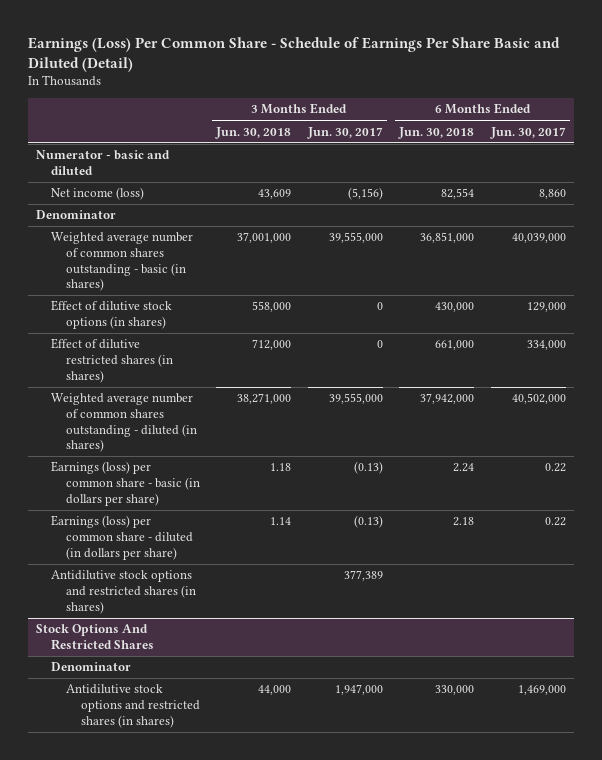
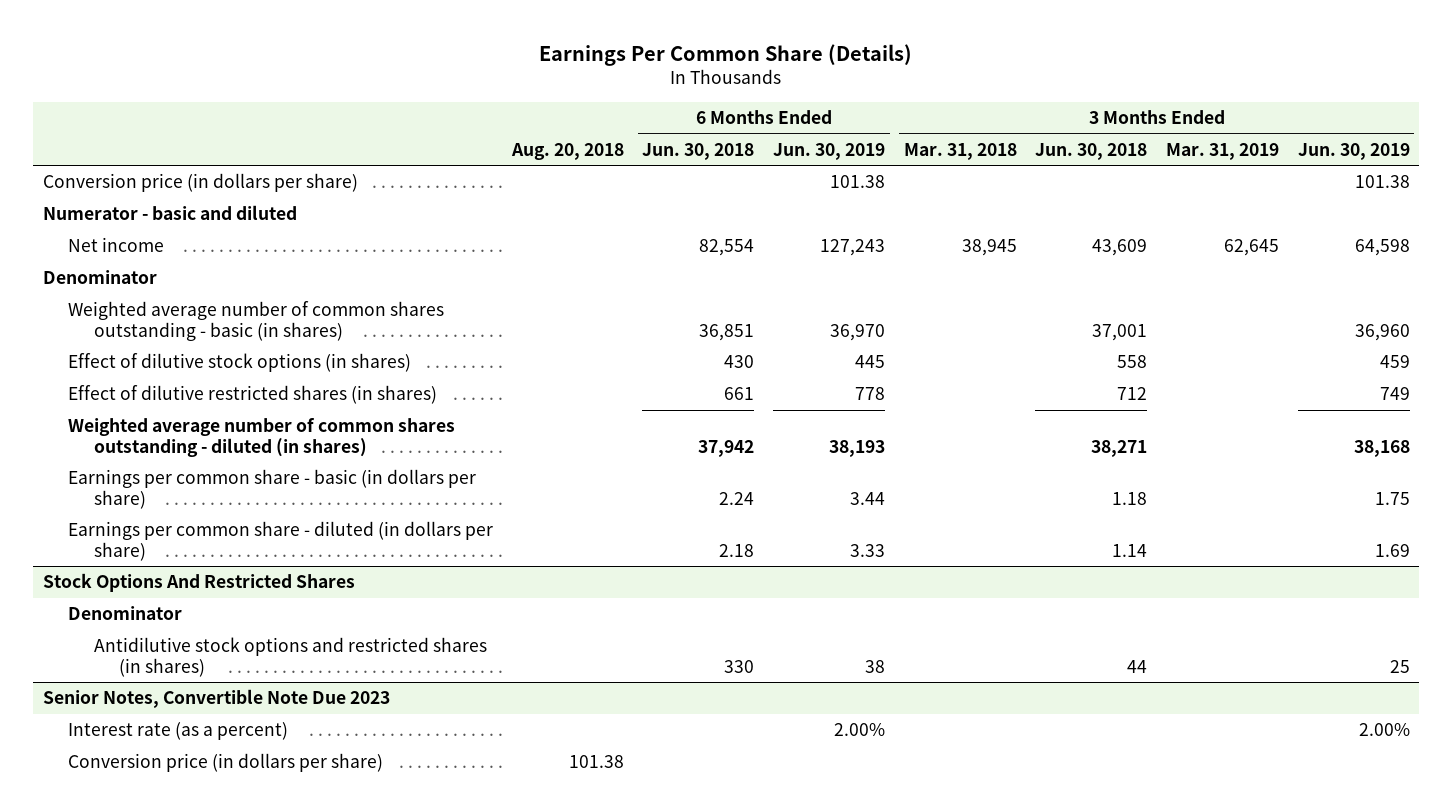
[27,36,560,72] Earnings (Loss) Per Common Share - Schedule of Earnings Per Share Basic and Diluted (Detail) -> [539,43,913,66] Earnings Per Common Share (Details)
[306,126,383,139] Jun. 30, 2017 -> none
[489,126,566,139] Jun. 30, 2017 -> none
none -> [510,142,624,160] Aug. 20, 2018
none -> [773,142,886,160] Jun. 30, 2019
none -> [903,142,1017,160] Mar. 31, 2018
none -> [1166,142,1280,160] Mar. 31, 2019
none -> [1297,142,1410,160] Jun. 30, 2019
none -> [42,173,358,193] Conversion price (in dollars per share)
[50,187,144,201] Net income (loss) -> [68,237,165,253] Net income
[50,570,196,614] Antidilutive stock options and restricted shares (in shares) -> none
[237,232,292,244] 37,001,000 -> [1092,323,1148,341] 37,001
[420,232,475,244] 36,851,000 -> [699,323,755,341] 36,851
[252,301,292,313] 558,000 -> [1117,355,1148,369] 558
[435,302,475,313] 430,000 -> [724,355,755,369] 430
[252,339,292,351] 712,000 -> [1117,387,1148,401] 712
[435,340,475,351] 661,000 -> [724,387,755,401] 661
[237,393,292,405] 38,271,000 -> [1091,439,1148,457] 38,271
[420,393,475,405] 37,942,000 -> [698,439,755,457] 37,942
[50,461,200,506] Earnings (loss) per common share - basic (in dollars per share) -> [68,469,477,509] Earnings per common share - basic (in dollars per share)
[50,515,193,560] Earnings (loss) per common share - diluted (in dollars per share) -> [68,521,494,561] Earnings per common share - diluted (in dollars per share)
[258,685,292,696] 44,000 -> [1127,659,1148,673] 44
[435,685,475,696] 330,000 -> [724,659,755,673] 330
none -> [42,689,390,709] Senior Notes, Convertible Note Due 2023
none -> [68,722,289,741] Interest rate (as a percent)
none -> [68,753,384,773] Conversion price (in dollars per share)

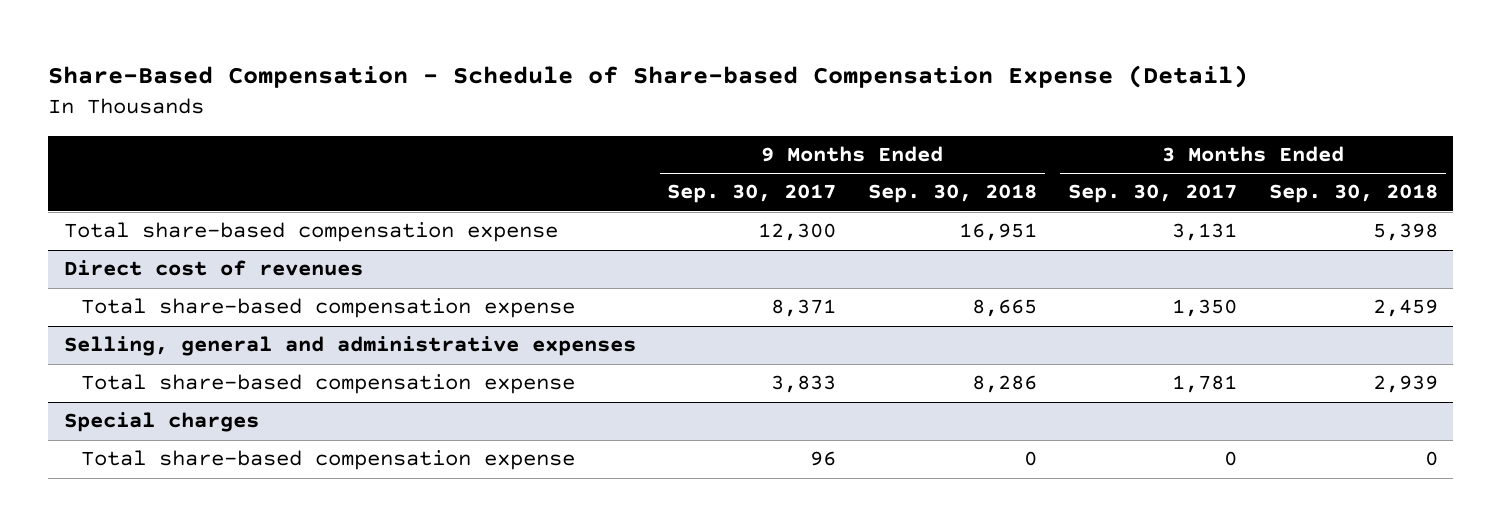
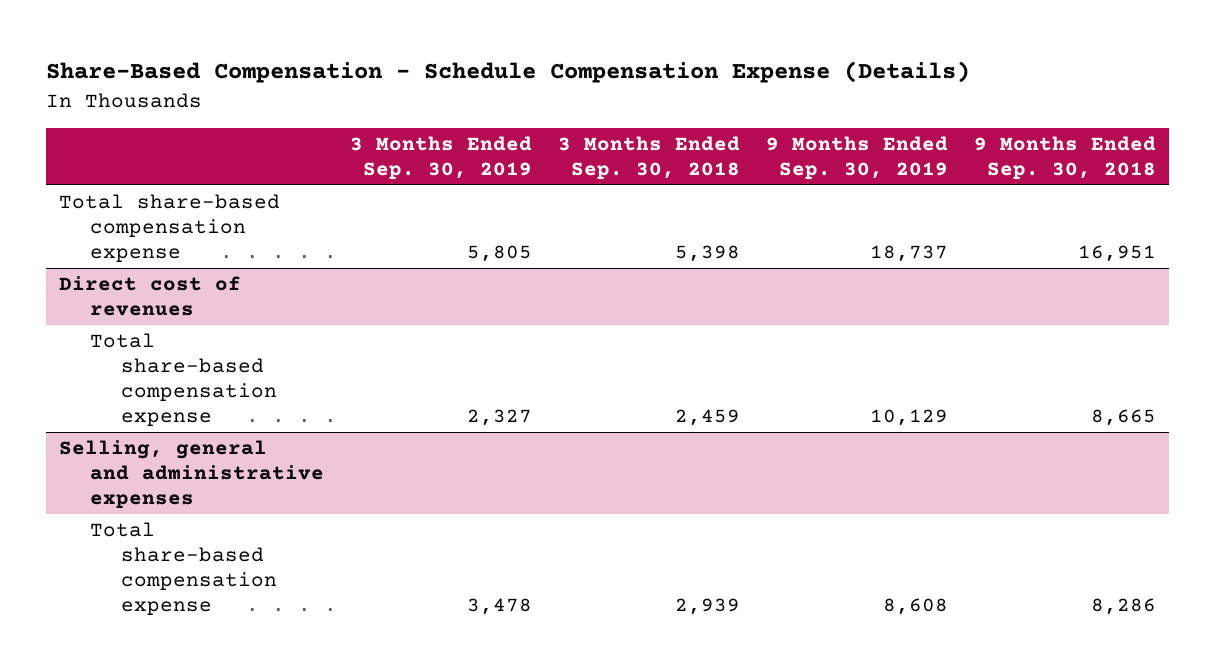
[48,64,1249,88] Share-Based Compensation - Schedule of Share-based Compensation Expense (Detail) -> [46,61,971,84] Share-Based Compensation - Schedule Compensation Expense (Details)
[667,184,837,204] Sep. 30, 2017 -> none
[1068,184,1238,204] Sep. 30, 2017 -> none
none -> [349,135,532,179] 3 Months Ended Sep. 30, 2019
none -> [766,135,949,179] 9 Months Ended Sep. 30, 2019
[63,412,259,433] Special charges -> none
[80,450,575,471] Total share-based compensation expense -> none

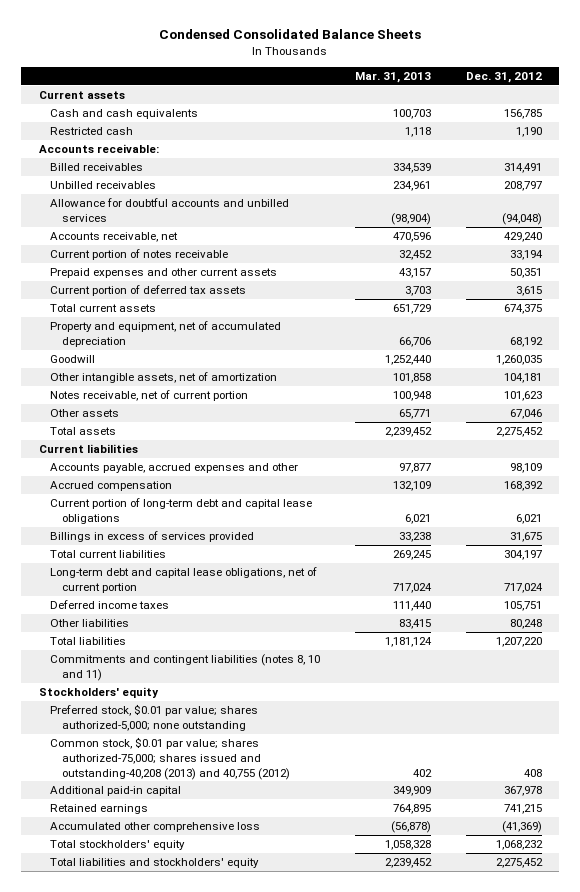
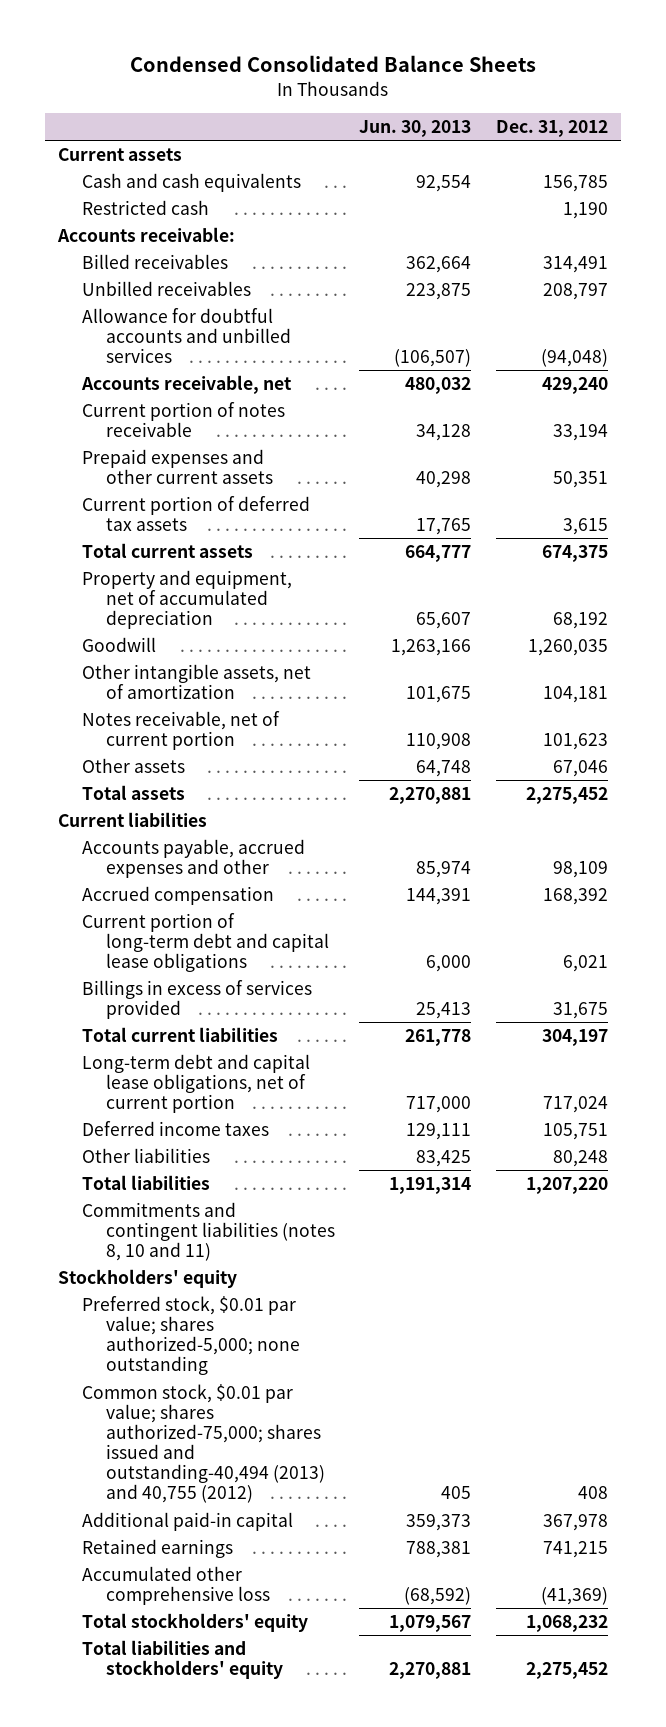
[354,71,431,83] Mar. 31, 2013 -> none
none -> [359,119,472,137] Jun. 30, 2013
[50,737,290,780] Common stock, $0.01 par value; shares authorized-75,000; shares issued and outstanding-40,208 (2013) and 40,755 (2012) -> [81,1383,325,1504] Common stock, $0.01 par value; shares authorized-75,000; shares issued and outstanding-40,494 (2013) and 40,755 (2012)

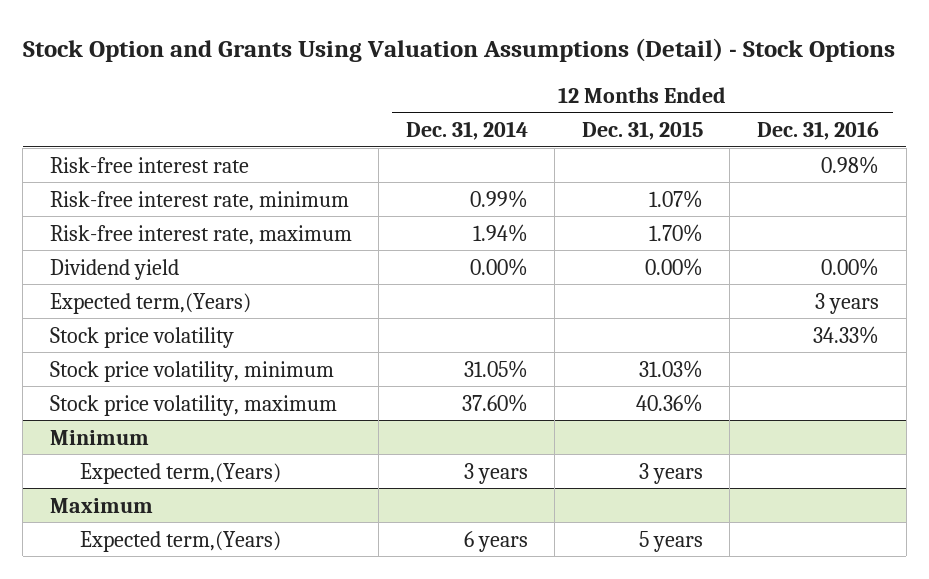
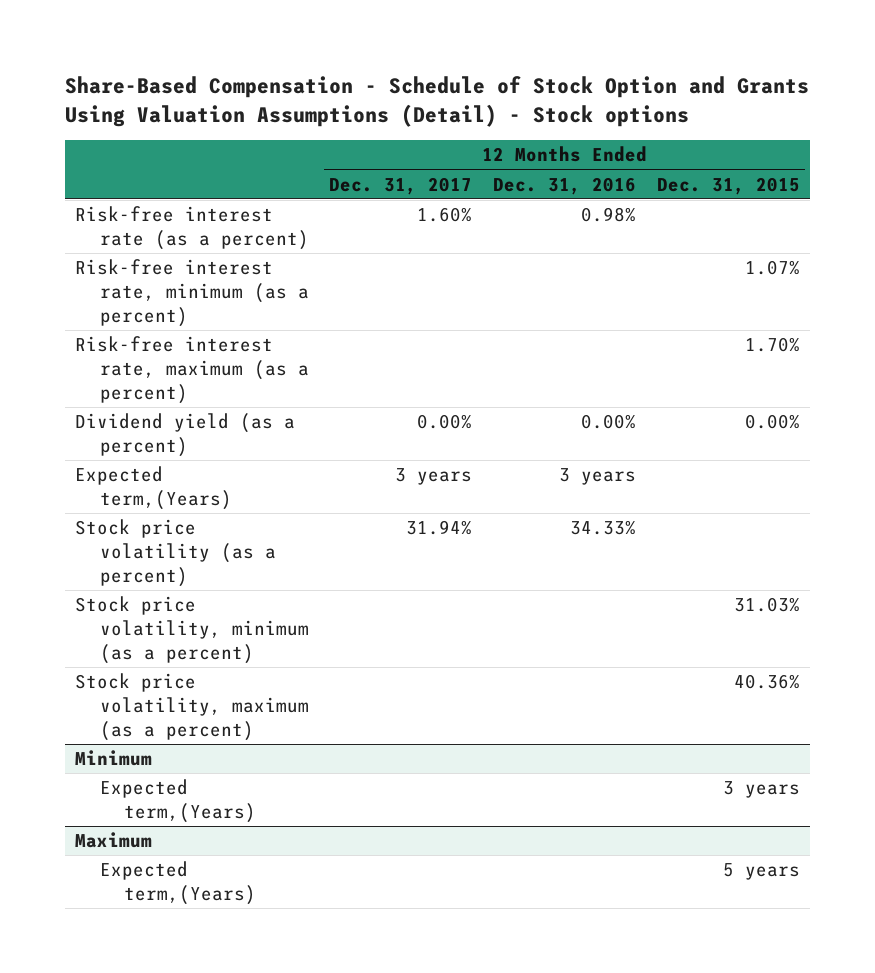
[22,37,895,62] Stock Option and Grants Using Valuation Assumptions (Detail) - Stock Options -> [64,76,809,127] Share-Based Compensation - Schedule of Stock Option and Grants Using Valuation Assumptions (Detail) - Stock options
[405,121,528,141] Dec. 31, 2014 -> none
none -> [329,176,473,195] Dec. 31, 2017
[49,156,249,173] Risk-free interest rate -> [75,206,309,250] Risk-free interest rate (as a percent)
[49,190,349,211] Risk-free interest rate, minimum -> [75,259,309,327] Risk-free interest rate, minimum (as a percent)
[49,224,352,245] Risk-free interest rate, maximum -> [75,336,309,404] Risk-free interest rate, maximum (as a percent)
[49,258,179,280] Dividend yield -> [75,413,296,457] Dividend yield (as a percent)
[49,326,234,348] Stock price volatility -> [75,519,276,587] Stock price volatility (as a percent)
[49,360,334,382] Stock price volatility, minimum -> [75,596,309,664] Stock price volatility, minimum (as a percent)
[49,394,337,416] Stock price volatility, maximum -> [75,673,309,741] Stock price volatility, maximum (as a percent)

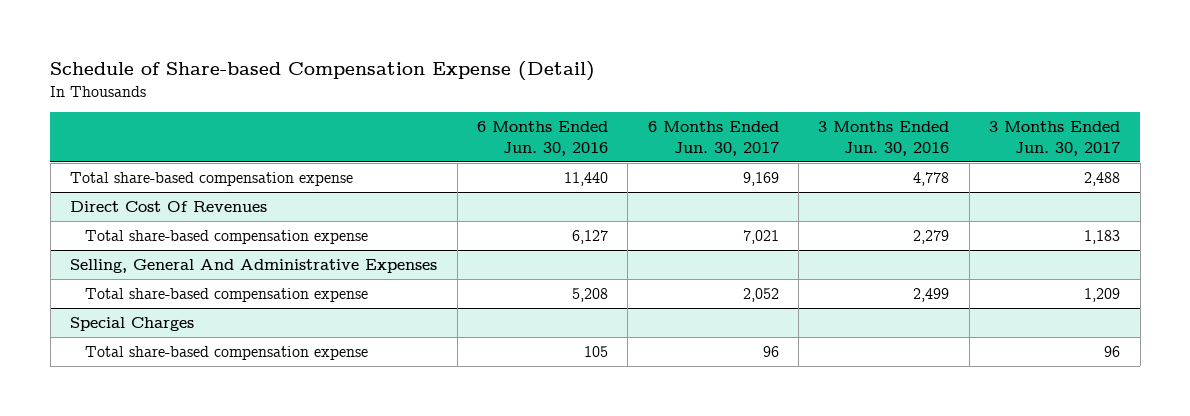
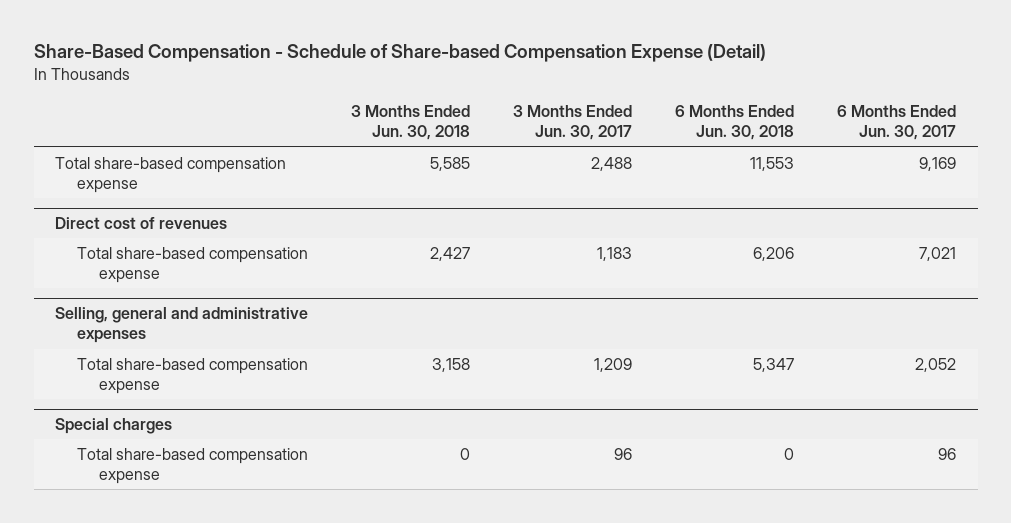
[50,61,596,82] Schedule of Share-based Compensation Expense (Detail) -> [33,44,766,63] Share-Based Compensation - Schedule of Share-based Compensation Expense (Detail)
[477,121,609,156] 6 Months Ended Jun. 30, 2016 -> none
[818,121,950,156] 3 Months Ended Jun. 30, 2016 -> none
none -> [351,105,471,141] 3 Months Ended Jun. 30, 2018
none -> [675,105,795,141] 6 Months Ended Jun. 30, 2018
[70,200,268,212] Direct Cost Of Revenues -> [55,217,228,230] Direct cost of revenues
[70,258,438,273] Selling, General And Administrative Expenses -> [55,307,309,344] Selling, general and administrative expenses
[70,316,195,331] Special Charges -> [55,418,173,435] Special charges

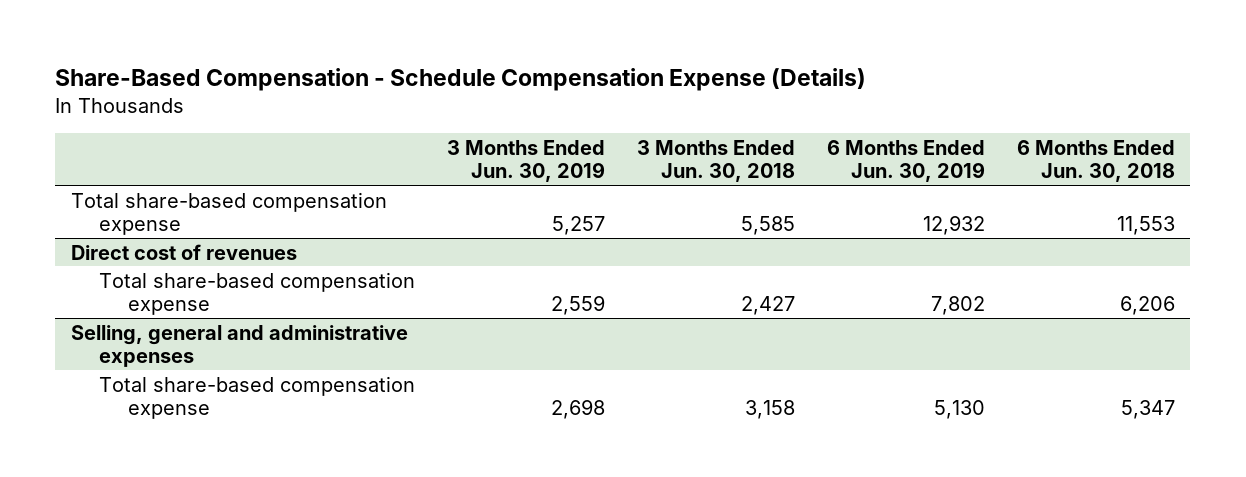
[33,44,766,63] Share-Based Compensation - Schedule of Share-based Compensation Expense (Detail) -> [55,68,867,92] Share-Based Compensation - Schedule Compensation Expense (Details)
[513,105,633,141] 3 Months Ended Jun. 30, 2017 -> none
[837,105,957,141] 6 Months Ended Jun. 30, 2017 -> none
none -> [447,139,606,183] 3 Months Ended Jun. 30, 2019
none -> [826,139,985,183] 6 Months Ended Jun. 30, 2019
[55,418,173,435] Special charges -> none
[77,447,309,485] Total share-based compensation expense -> none

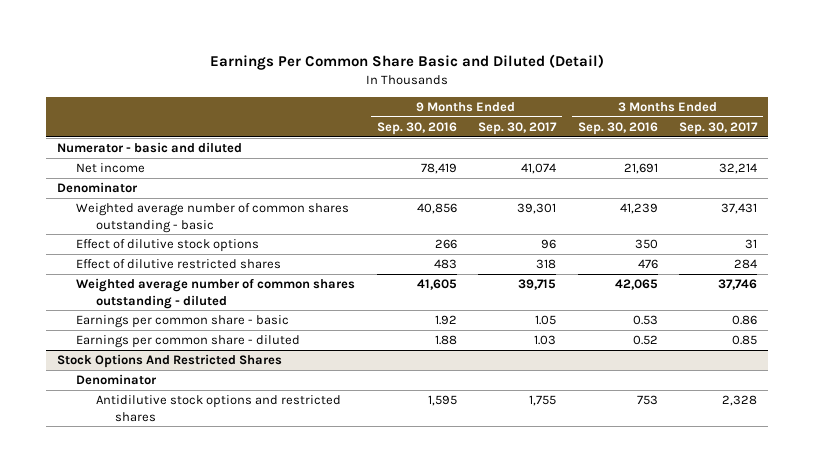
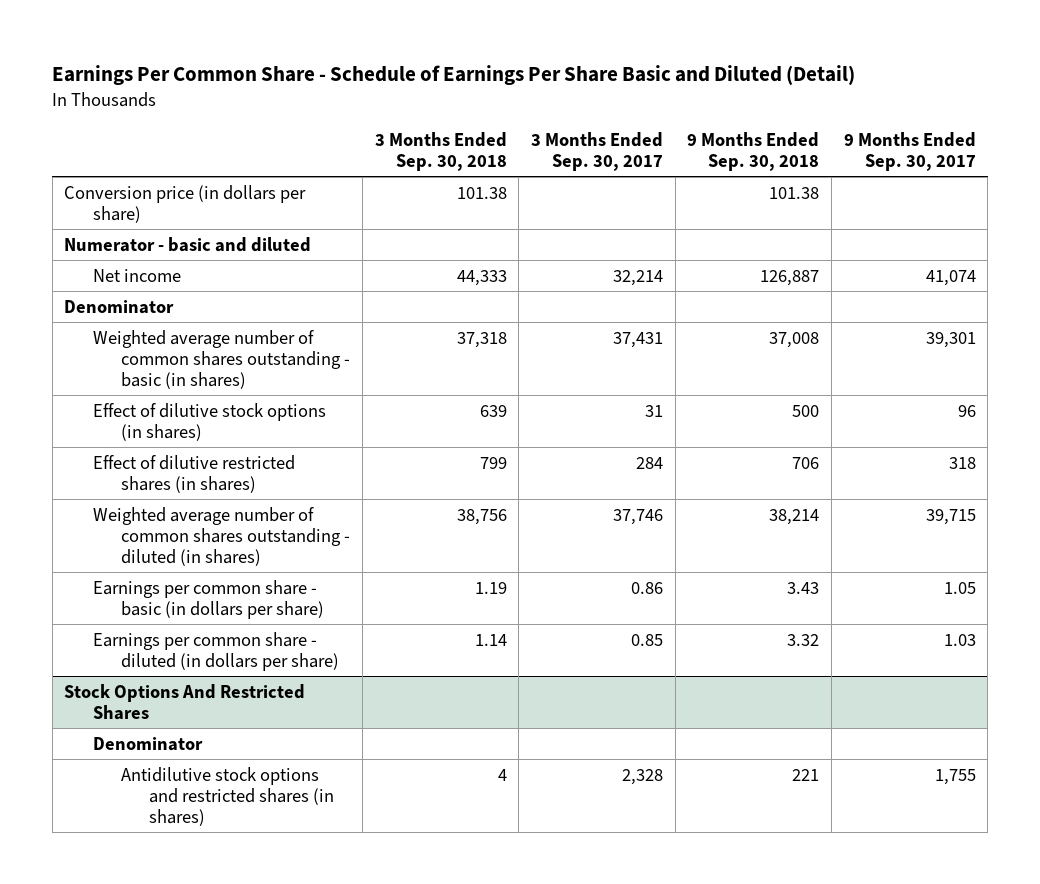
[209,54,604,71] Earnings Per Common Share Basic and Diluted (Detail) -> [52,64,856,85] Earnings Per Common Share - Schedule of Earnings Per Share Basic and Diluted (Detail)
[376,121,457,135] Sep. 30, 2016 -> none
[577,121,658,135] Sep. 30, 2016 -> none
none -> [374,131,507,171] 3 Months Ended Sep. 30, 2018
none -> [687,131,820,171] 9 Months Ended Sep. 30, 2018
none -> [64,184,307,223] Conversion price (in dollars per share)
[76,203,350,233] Weighted average number of common shares outstanding - basic -> [92,329,351,390] Weighted average number of common shares outstanding - basic (in shares)
[76,239,260,253] Effect of dilutive stock options -> [92,402,326,441] Effect of dilutive stock options (in shares)
[76,259,282,270] Effect of dilutive restricted shares -> [92,454,295,493] Effect of dilutive restricted shares (in shares)
[76,278,356,309] Weighted average number of common shares outstanding - diluted -> [92,506,351,567] Weighted average number of common shares outstanding - diluted (in shares)
[76,315,290,329] Earnings per common share - basic -> [92,579,325,619] Earnings per common share - basic (in dollars per share)
[76,335,301,349] Earnings per common share - diluted -> [92,631,340,671] Earnings per common share - diluted (in dollars per share)
[95,395,341,422] Antidilutive stock options and restricted shares -> [121,766,335,827] Antidilutive stock options and restricted shares (in shares)

